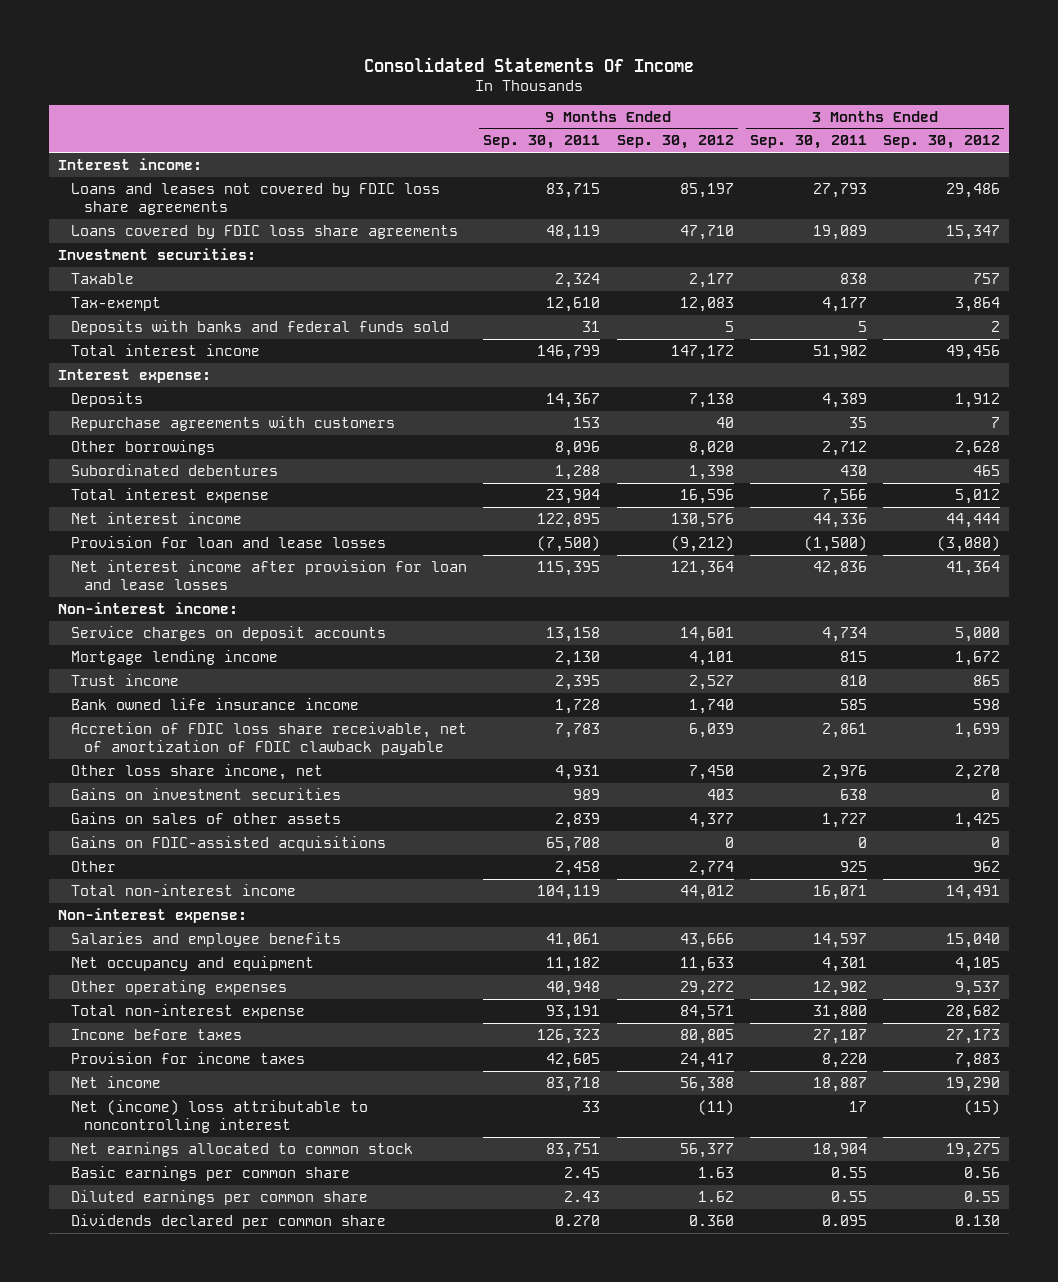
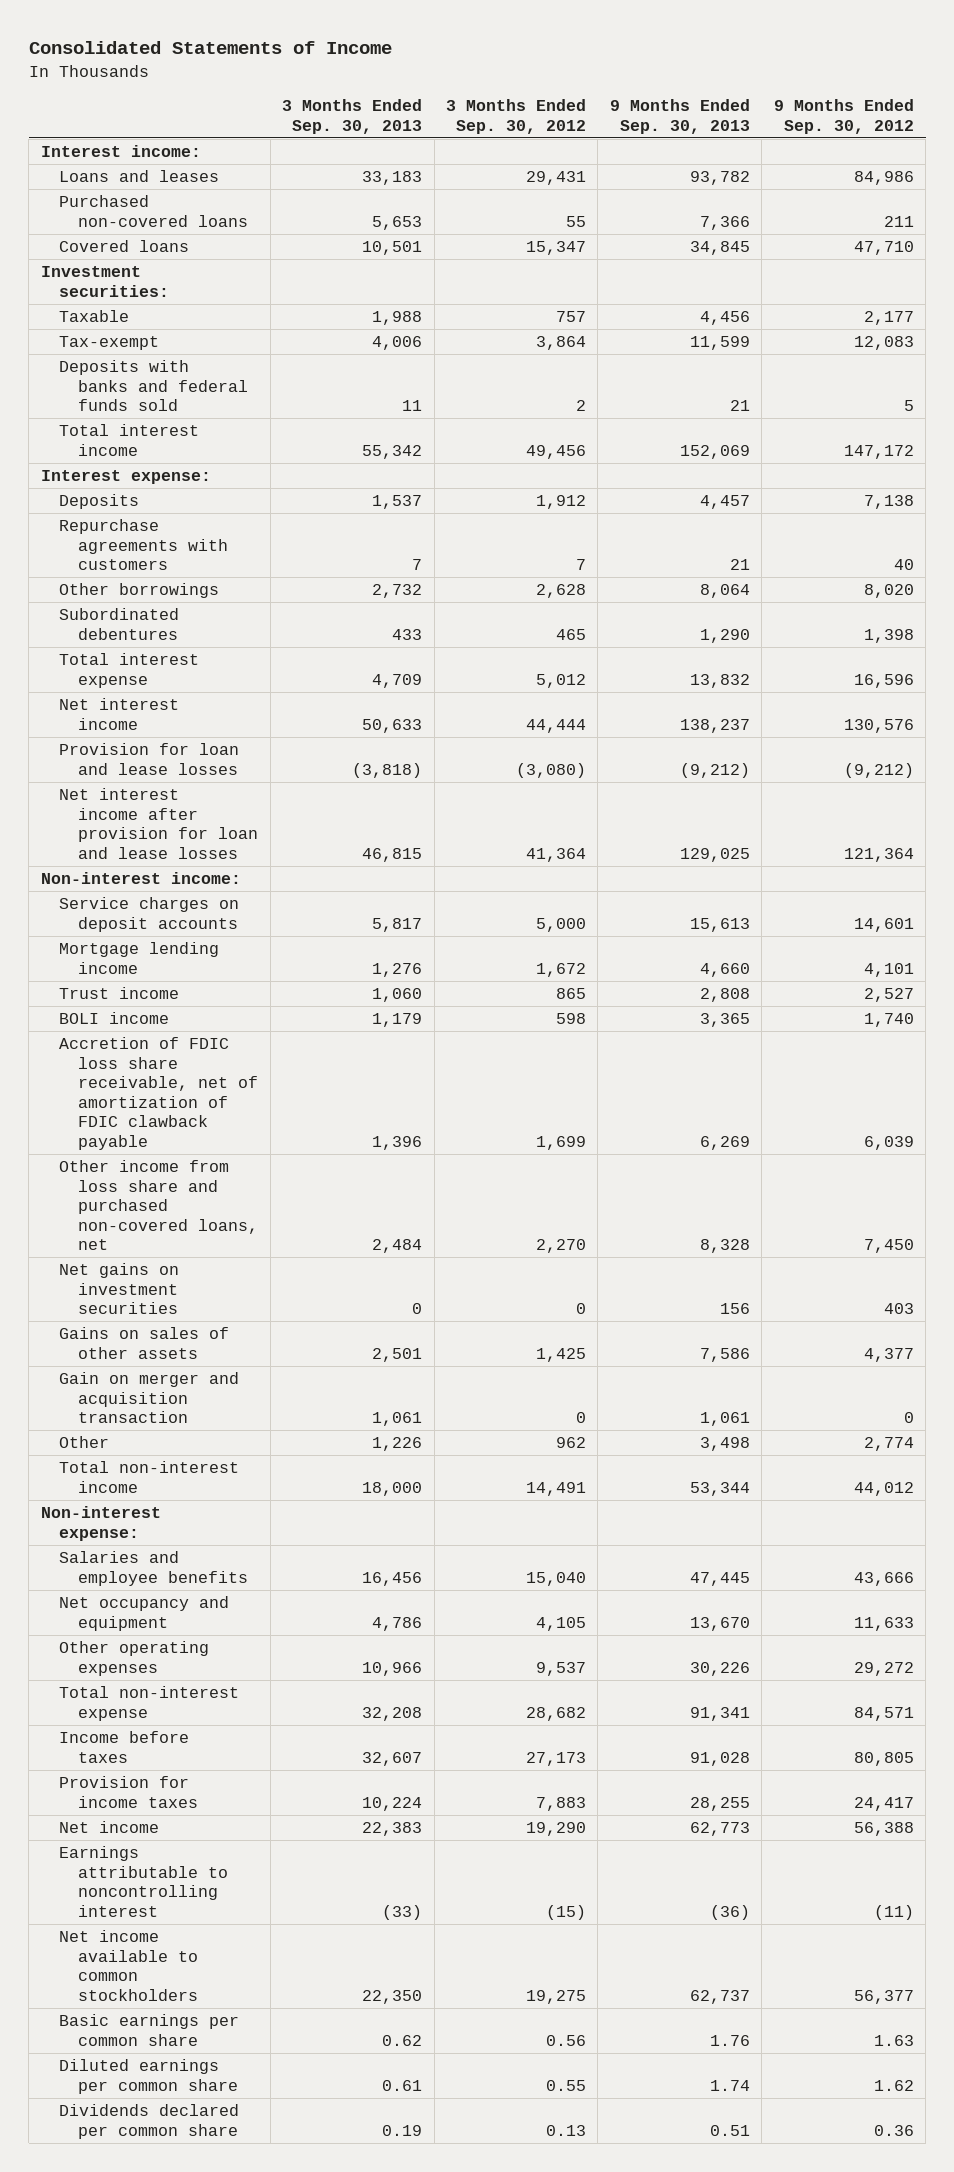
[363,56,694,72] Consolidated Statements Of Income -> [28,41,392,55] Consolidated Statements of Income
[483,135,601,150] Sep. 30, 2011 -> none
[749,135,867,150] Sep. 30, 2011 -> none
none -> [282,99,423,135] 3 Months Ended Sep. 30, 2013
none -> [609,99,750,135] 9 Months Ended Sep. 30, 2013
[70,182,440,215] Loans and leases not covered by FDIC loss share agreements -> [59,169,220,182] Loans and leases
[679,182,734,198] 85,197 -> [853,170,914,185] 84,986
[946,182,1001,198] 29,486 -> [526,170,587,185] 29,431
none -> [59,194,249,227] Purchased non-covered loans
[70,224,458,239] Loans covered by FDIC loss share agreements -> [59,239,190,252] Covered loans
[70,697,359,710] Bank owned life insurance income -> [59,1011,170,1024] BOLI income
[70,763,323,780] Other loss share income, net -> [59,1159,259,1251] Other income from loss share and purchased non-covered loans, net
[70,787,341,800] Gains on investment securities -> [59,1262,180,1315] Net gains on investment securities
[70,835,386,851] Gains on FDIC-assisted acquisitions -> none
none -> [59,1371,240,1424] Gain on merger and acquisition transaction
[70,1099,368,1133] Net (income) loss attributable to noncontrolling interest -> [59,1845,229,1917] Earnings attributable to noncontrolling interest
[70,1141,413,1157] Net earnings allocated to common stock -> [59,1929,199,2001] Net income available to common stockholders
[688,1214,734,1226] 0.360 -> [873,2124,914,2136] 0.36
[955,1214,1001,1226] 0.130 -> [546,2124,587,2136] 0.13

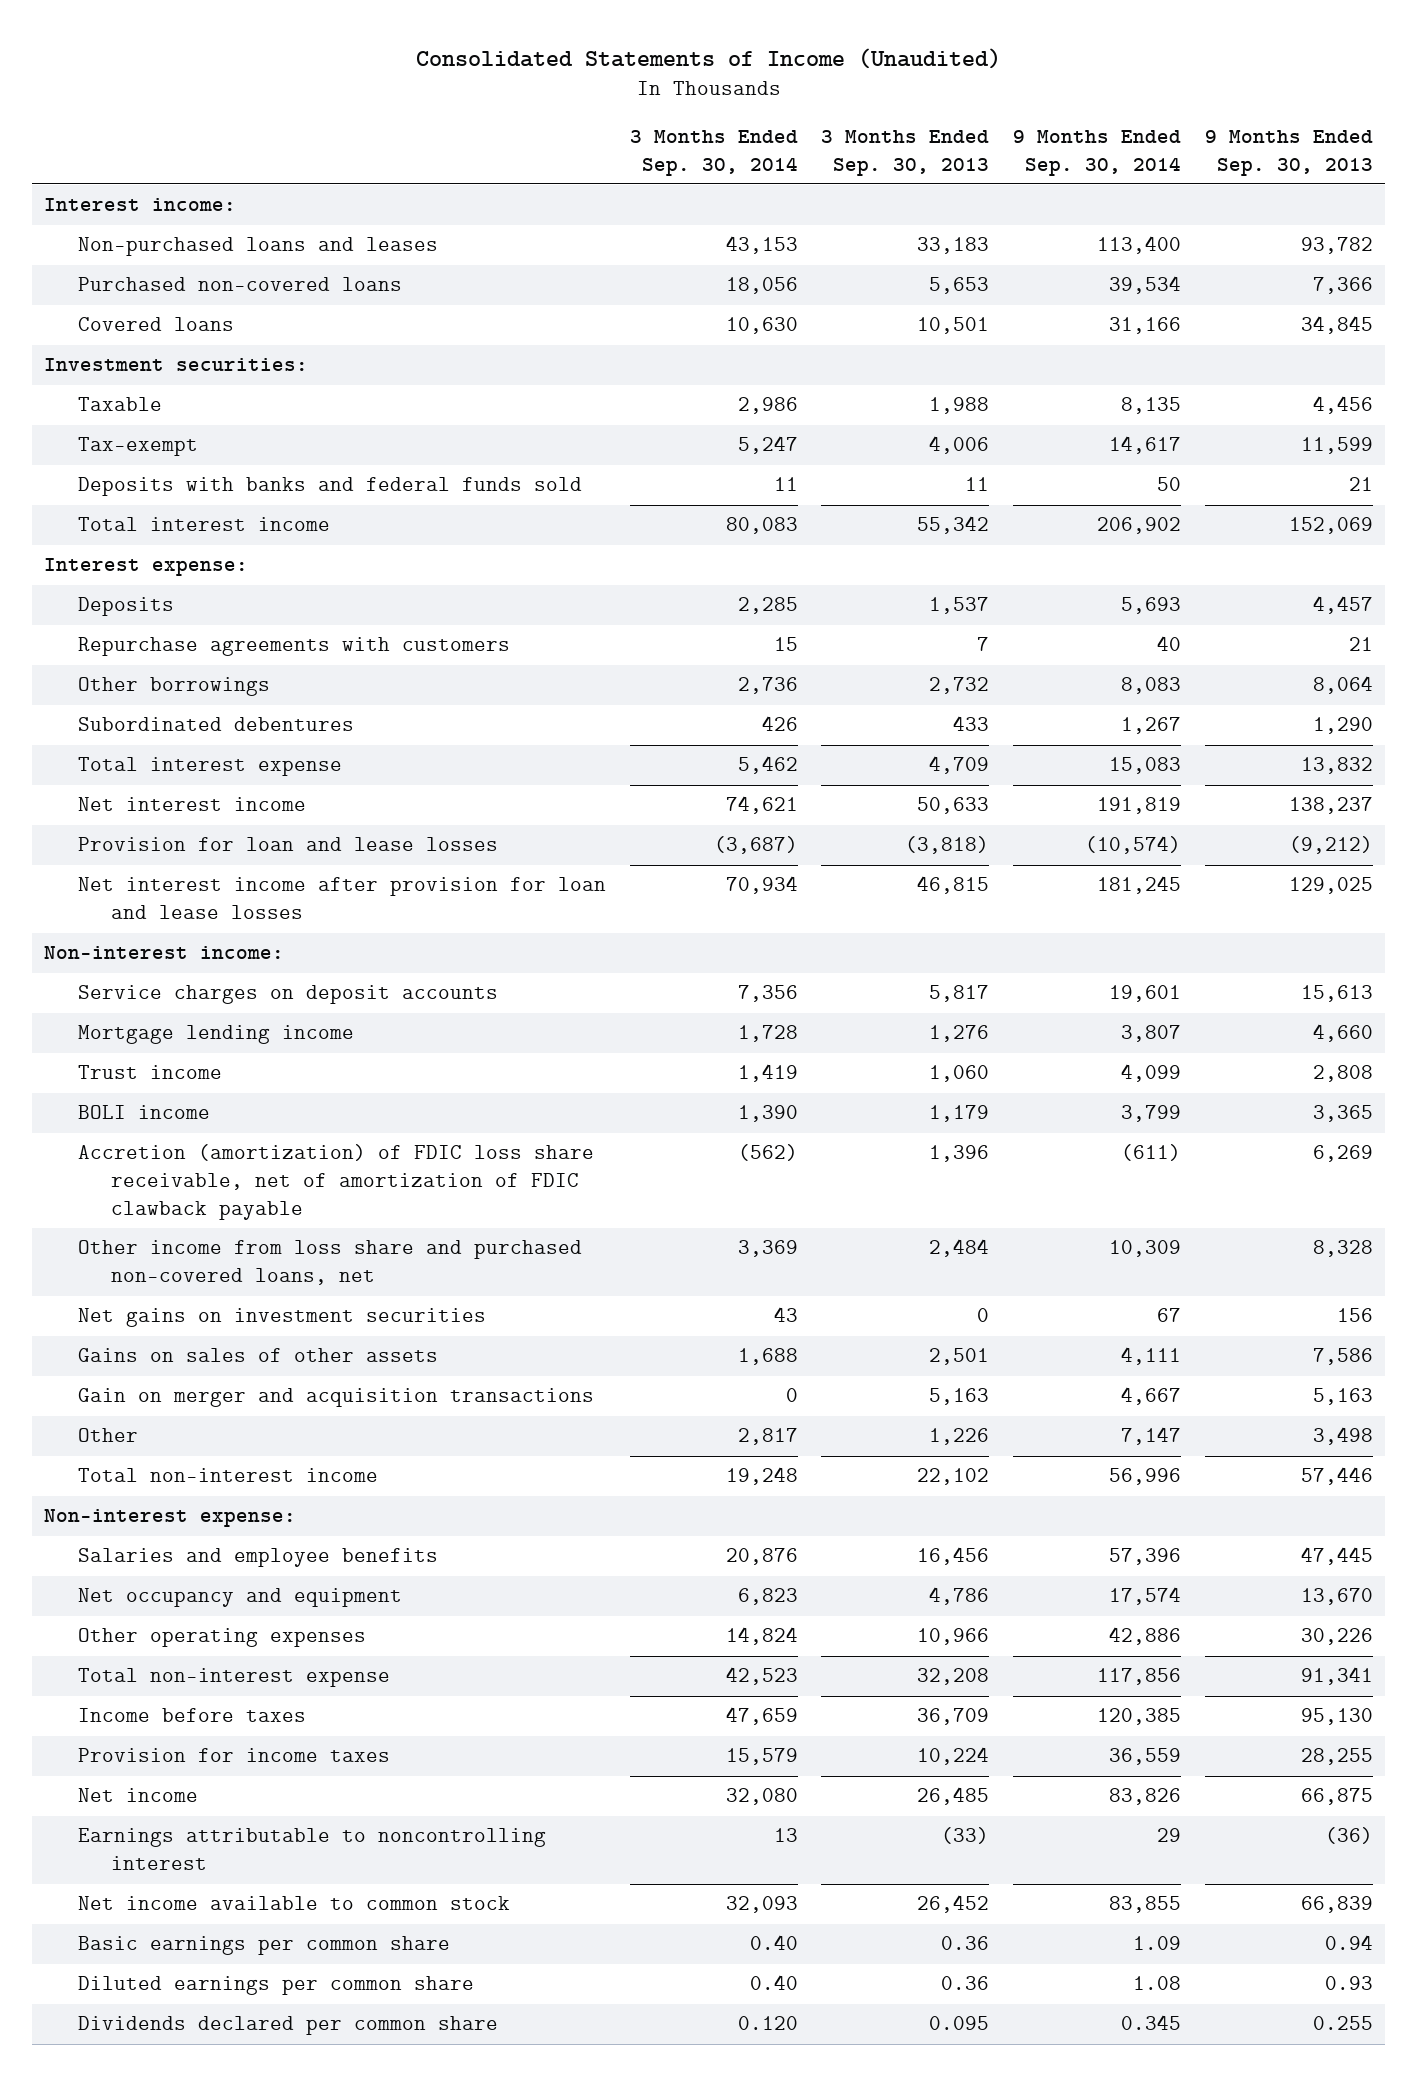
[28,41,392,55] Consolidated Statements of Income -> [415,47,1001,69] Consolidated Statements of Income (Unaudited)
[446,99,587,135] 3 Months Ended Sep. 30, 2012 -> none
[773,99,914,135] 9 Months Ended Sep. 30, 2012 -> none
none -> [629,129,798,176] 3 Months Ended Sep. 30, 2014
none -> [1013,129,1182,176] 9 Months Ended Sep. 30, 2014
[59,169,220,182] Loans and leases -> [77,237,438,257] Non-purchased loans and leases
[59,1036,259,1151] Accretion of FDIC loss share receivable, net of amortization of FDIC clawback payable -> [77,1144,594,1221] Accretion (amortization) of FDIC loss share receivable, net of amortization of FDIC clawback payable
[59,1371,240,1424] Gain on merger and acquisition transaction -> [77,1388,594,1408] Gain on merger and acquisition transactions
[372,1412,423,1427] 1,061 -> [929,1388,990,1406] 5,163
[699,1412,750,1427] 1,061 -> [1313,1388,1374,1406] 5,163
[362,1481,423,1496] 18,000 -> [917,1468,990,1486] 22,102
[689,1481,750,1496] 53,344 -> [1301,1467,1374,1486] 57,446
[362,1751,423,1766] 32,607 -> [917,1708,990,1726] 36,709
[689,1751,750,1766] 91,028 -> [1301,1708,1374,1726] 95,130
[362,1821,423,1836] 22,383 -> [917,1787,990,1806] 26,485
[689,1821,750,1836] 62,773 -> [1301,1788,1374,1806] 66,875
[59,1929,199,2001] Net income available to common stockholders -> [77,1896,510,1911] Net income available to common stock
[362,1989,423,2004] 22,350 -> [917,1895,990,1914] 26,452
[689,1989,750,2004] 62,737 -> [1301,1896,1374,1914] 66,839
[382,2034,423,2046] 0.62 -> [941,1936,990,1951] 0.36
[709,2034,750,2046] 1.76 -> [1325,1935,1374,1951] 0.94
[382,2079,423,2091] 0.61 -> [941,1976,990,1991] 0.36
[709,2079,750,2091] 1.74 -> [1325,1976,1374,1991] 0.93
[382,2124,423,2136] 0.19 -> [929,2016,990,2031] 0.095
[709,2124,750,2136] 0.51 -> [1313,2016,1374,2031] 0.255

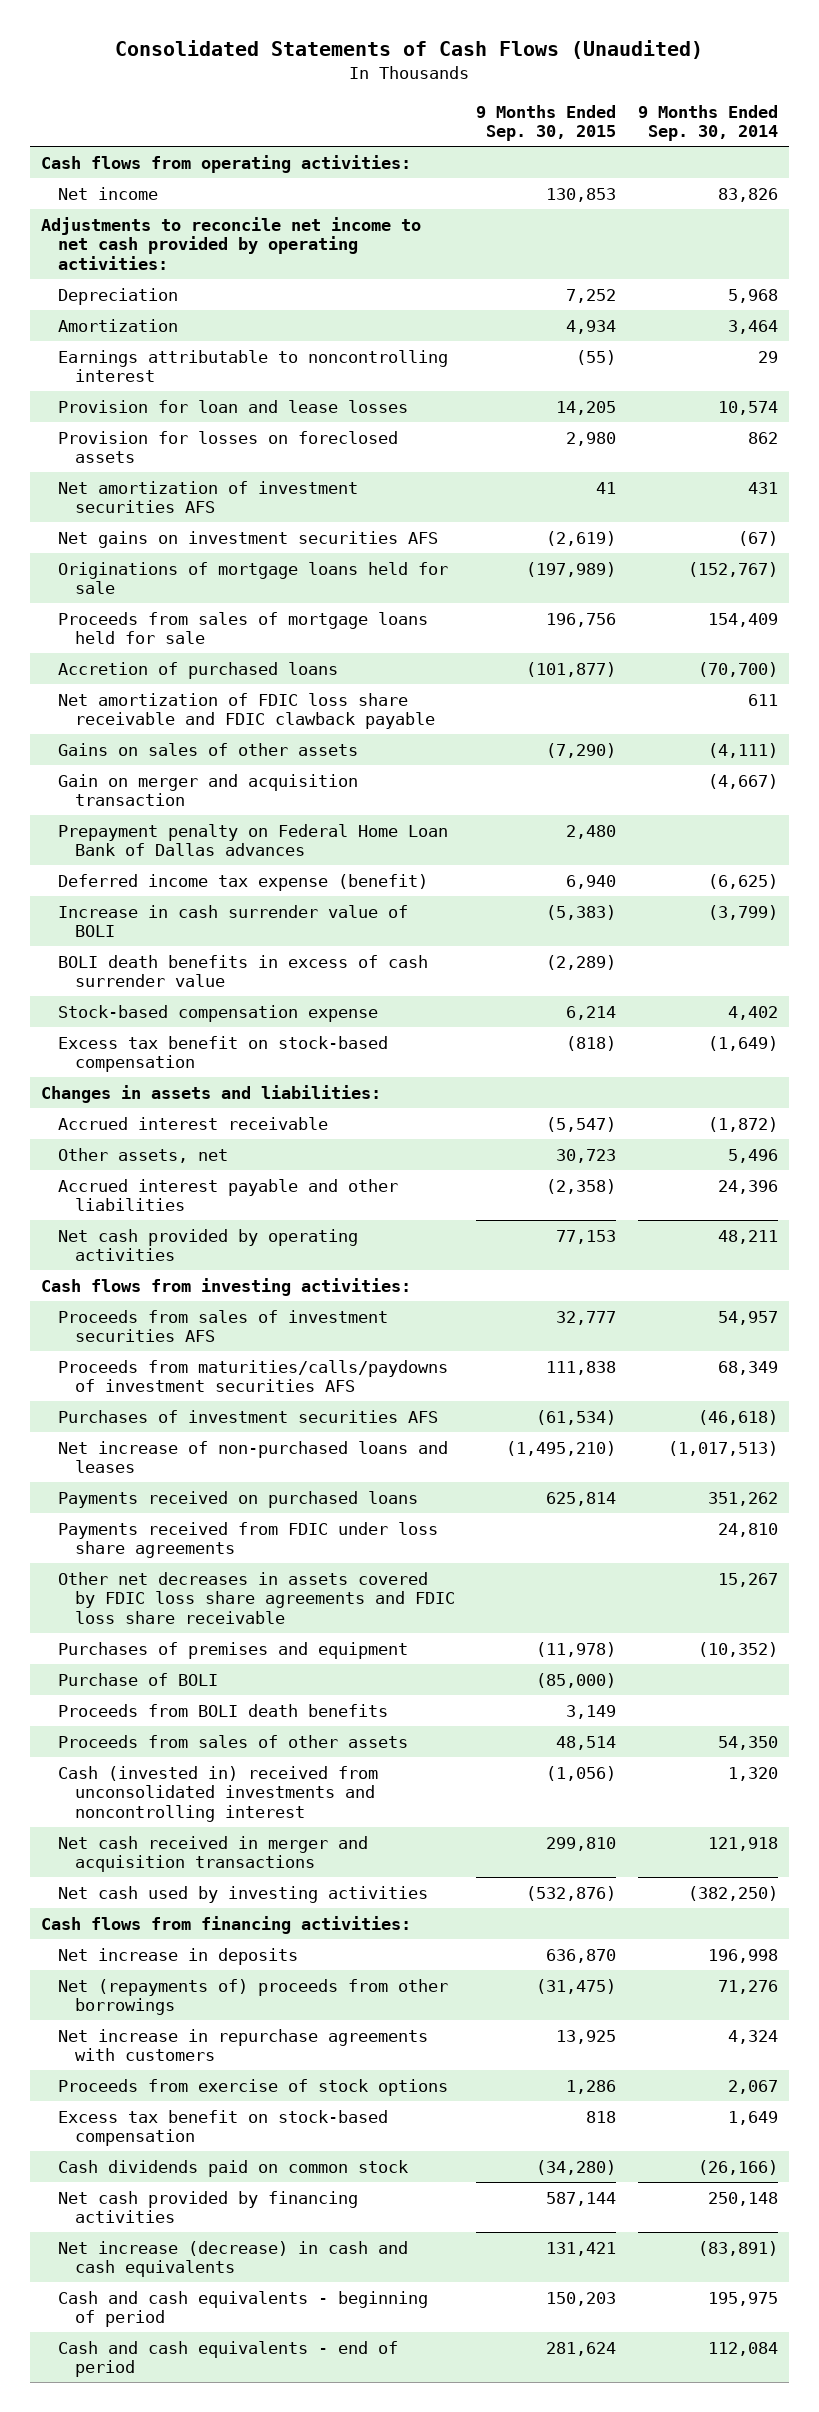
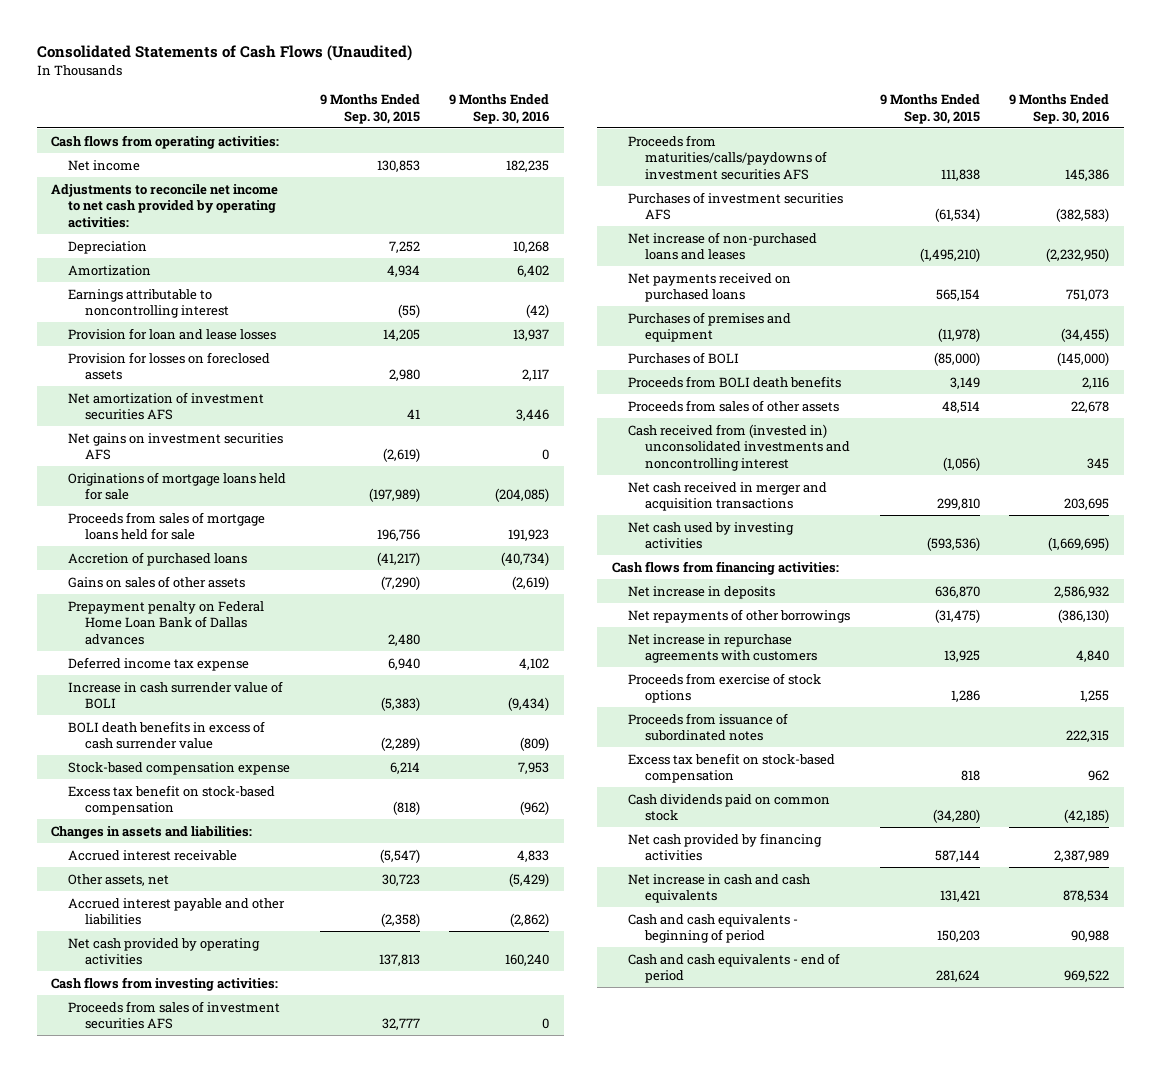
[637,104,778,142] 9 Months Ended Sep. 30, 2014 -> none
none -> [449,94,550,124] 9 Months Ended Sep. 30, 2016
[57,692,435,730] Net amortization of FDIC loss share receivable and FDIC clawback payable -> none
[526,661,617,677] (101,877) -> [376,551,420,566] (41,217)
[57,773,358,807] Gain on merger and acquisition transaction -> none
[57,873,428,891] Deferred income tax expense (benefit) -> [68,656,250,671] Deferred income tax expense
[556,1229,617,1244] 77,153 -> [378,954,420,967] 137,813
[57,1521,438,1559] Payments received from FDIC under loss share agreements -> none
[57,1571,455,1624] Other net decreases in assets covered by FDIC loss share agreements and FDIC loss share receivable -> none
[57,1490,418,1508] Payments received on purchased loans -> [628,272,792,303] Net payments received on purchased loans
[546,1491,617,1506] 625,814 -> [935,289,980,302] 565,154
[57,1672,218,1686] Purchase of BOLI -> [628,351,740,364] Purchases of BOLI
[57,1765,378,1822] Cash (invested in) received from unconsolidated investments and noncontrolling interest -> [628,423,851,471] Cash received from (invested in) unconsolidated investments and noncontrolling interest
[526,1885,617,1901] (532,876) -> [926,537,980,552] (593,536)
[57,1978,448,2016] Net (repayments of) proceeds from other borrowings -> [628,608,851,623] Net repayments of other borrowings
none -> [628,712,789,742] Proceeds from issuance of subordinated notes
[57,2240,408,2278] Net increase (decrease) in cash and cash equivalents -> [628,873,811,904] Net increase in cash and cash equivalents

